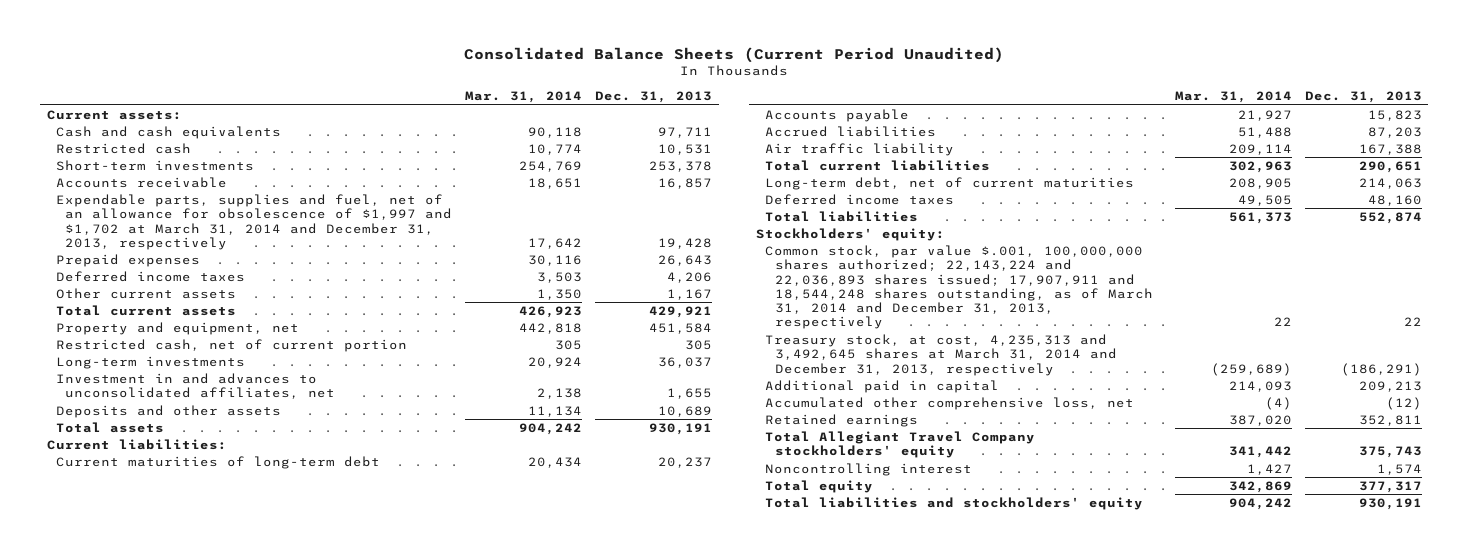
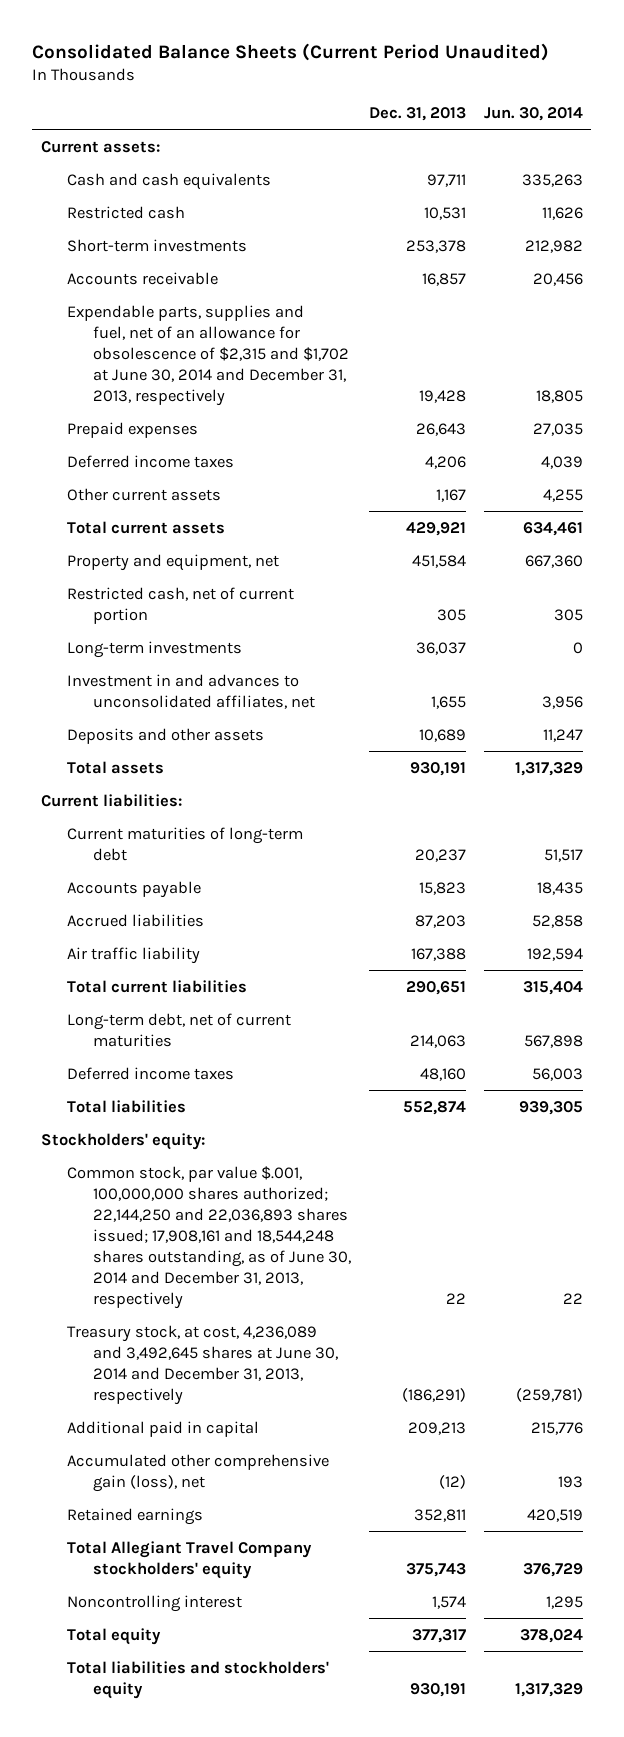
[465,91,583,104] Mar. 31, 2014 -> none
none -> [483,106,583,121] Jun. 30, 2014
[55,193,453,250] Expendable parts, supplies and fuel, net of an allowance for obsolescence of $1,997 and $1,702 at March 31, 2014 and December 31, 2013, respectively -> [67,304,350,406] Expendable parts, supplies and fuel, net of an allowance for obsolescence of $2,315 and $1,702 at June 30, 2014 and December 31, 2013, respectively
[765,244,1153,330] Common stock, par value $.001, 100,000,000 shares authorized; 22,143,224 and 22,036,893 shares issued; 17,907,911 and 18,544,248 shares outstanding, as of March 31, 2014 and December 31, 2013, respectively -> [67,1165,352,1309] Common stock, par value $.001, 100,000,000 shares authorized; 22,144,250 and 22,036,893 shares issued; 17,908,161 and 18,544,248 shares outstanding, as of June 30, 2014 and December 31, 2013, respectively
[765,333,1117,376] Treasury stock, at cost, 4,235,313 and 3,492,645 shares at March 31, 2014 and December 31, 2013, respectively -> [67,1324,339,1405] Treasury stock, at cost, 4,236,089 and 3,492,645 shares at June 30, 2014 and December 31, 2013, respectively
[765,396,1135,410] Accumulated other comprehensive loss, net -> [67,1453,330,1492] Accumulated other comprehensive gain (loss), net

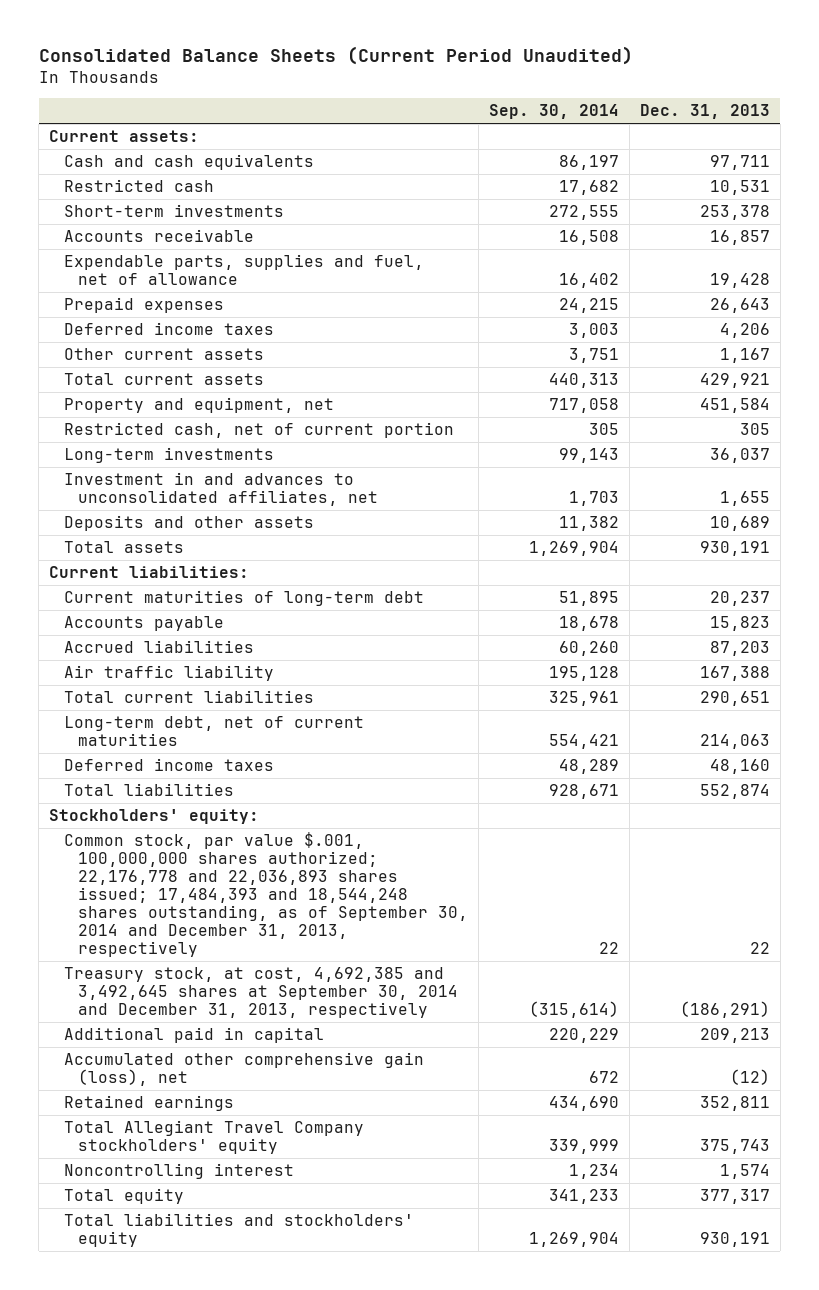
[483,106,583,121] Jun. 30, 2014 -> none
none -> [489,104,620,120] Sep. 30, 2014
[67,304,350,406] Expendable parts, supplies and fuel, net of an allowance for obsolescence of $2,315 and $1,702 at June 30, 2014 and December 31, 2013, respectively -> [63,254,424,286] Expendable parts, supplies and fuel, net of allowance
[67,1165,352,1309] Common stock, par value $.001, 100,000,000 shares authorized; 22,144,250 and 22,036,893 shares issued; 17,908,161 and 18,544,248 shares outstanding, as of June 30, 2014 and December 31, 2013, respectively -> [63,832,469,957] Common stock, par value $.001, 100,000,000 shares authorized; 22,176,778 and 22,036,893 shares issued; 17,484,393 and 18,544,248 shares outstanding, as of September 30, 2014 and December 31, 2013, respectively
[67,1324,339,1405] Treasury stock, at cost, 4,236,089 and 3,492,645 shares at June 30, 2014 and December 31, 2013, respectively -> [63,967,459,1019] Treasury stock, at cost, 4,692,385 and 3,492,645 shares at September 30, 2014 and December 31, 2013, respectively

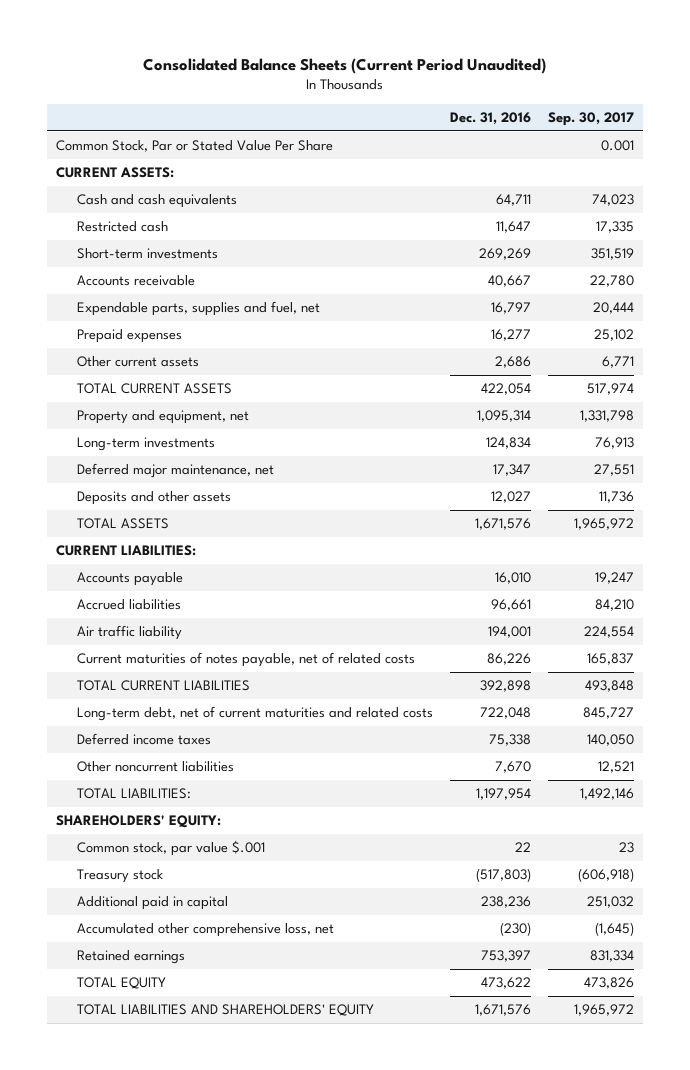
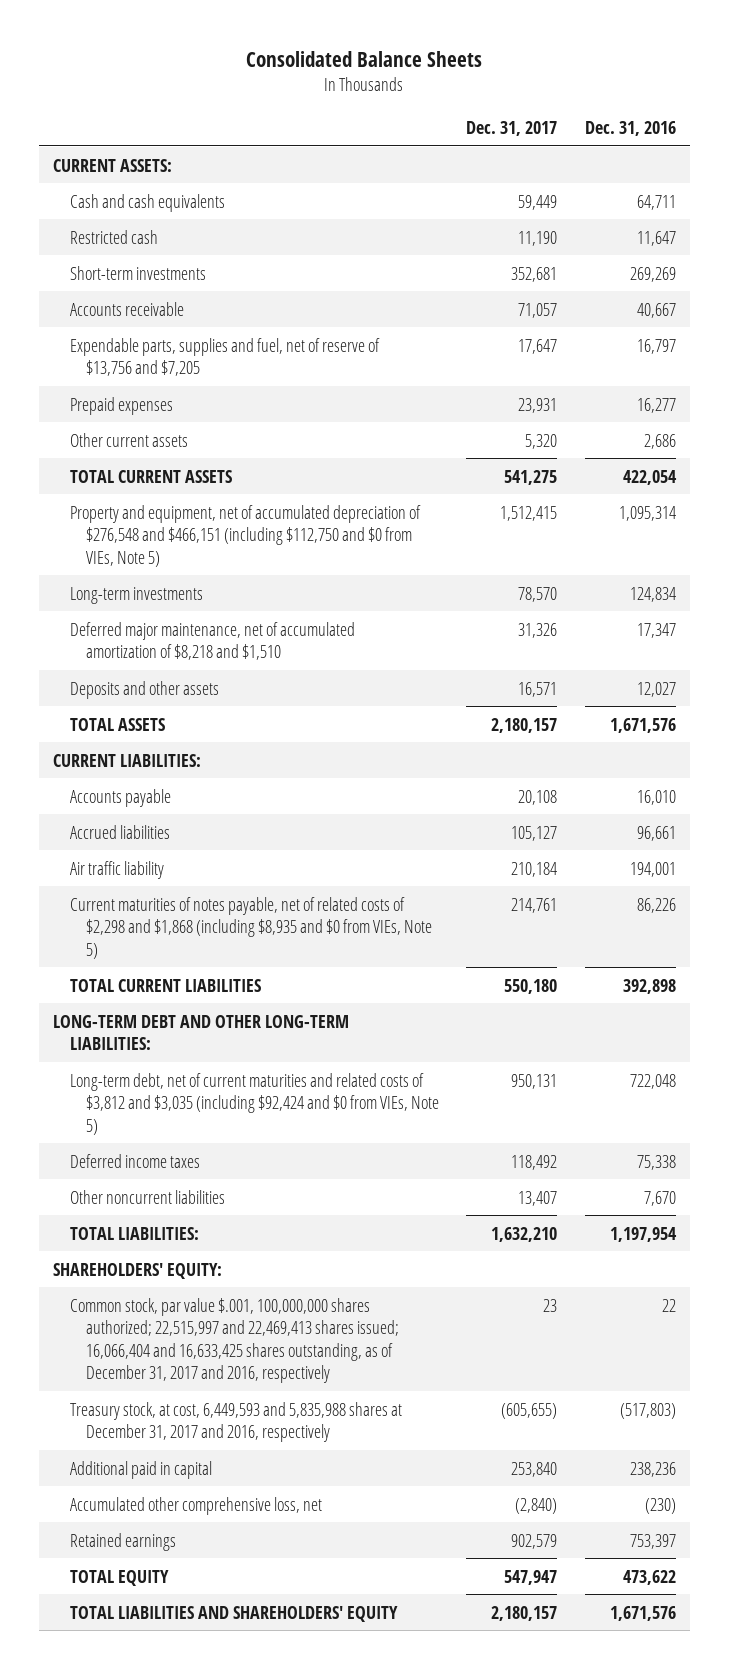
[142,57,546,74] Consolidated Balance Sheets (Current Period Unaudited) -> [246,51,483,68] Consolidated Balance Sheets
[548,111,635,126] Sep. 30, 2017 -> none
none -> [466,120,558,136] Dec. 31, 2017
[55,140,333,153] Common Stock, Par or Stated Value Per Share -> none
[76,301,320,317] Expendable parts, supplies and fuel, net -> [69,337,380,377] Expendable parts, supplies and fuel, net of reserve of $13,756 and $7,205
[76,410,249,425] Property and equipment, net -> [69,504,421,567] Property and equipment, net of accumulated depreciation of $276,548 and $466,151 (including $112,750 and $0 from VIEs, Note 5)
[76,463,274,479] Deferred major maintenance, net -> [69,621,355,661] Deferred major maintenance, net of accumulated amortization of $8,218 and $1,510
[76,652,415,668] Current maturities of notes payable, net of related costs -> [69,896,432,959] Current maturities of notes payable, net of related costs of $2,298 and $1,868 (including $8,935 and $0 from VIEs, Note 5)
none -> [53,1014,350,1051] LONG-TERM DEBT AND OTHER LONG-TERM LIABILITIES:
[76,706,433,722] Long-term debt, net of current maturities and related costs -> [69,1072,439,1135] Long-term debt, net of current maturities and related costs of $3,812 and $3,035 (including $92,424 and $0 from VIEs, Note 5)
[76,840,265,857] Common stock, par value $.001 -> [69,1297,399,1384] Common stock, par value $.001, 100,000,000 shares authorized; 22,515,997 and 22,469,413 shares issued; 16,066,404 and 16,633,425 shares outstanding, as of December 31, 2017 and 2016, respectively
[76,869,163,884] Treasury stock -> [69,1401,402,1443] Treasury stock, at cost, 6,449,593 and 5,835,988 shares at December 31, 2017 and 2016, respectively

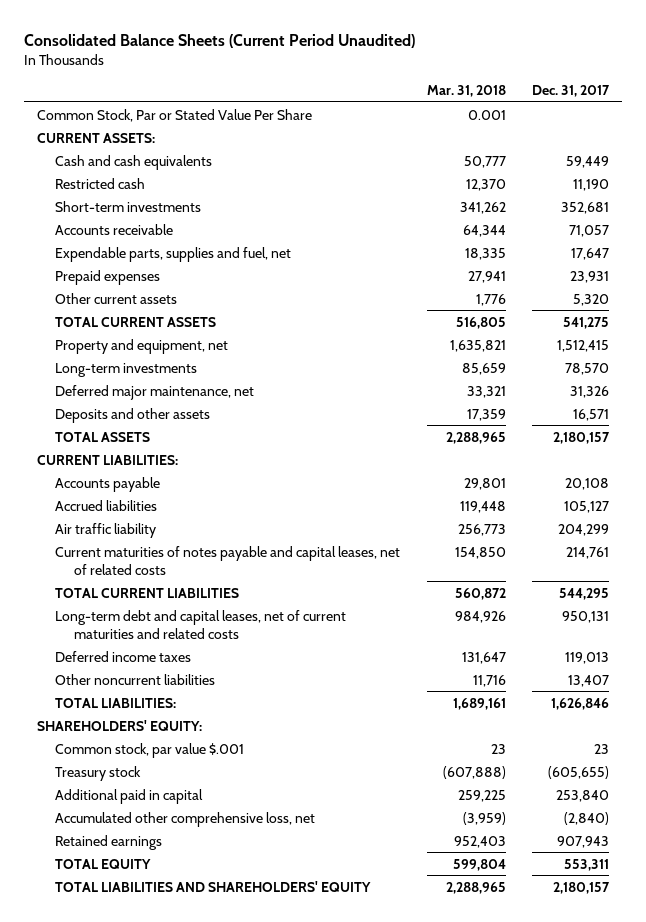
[246,51,483,68] Consolidated Balance Sheets -> [23,33,415,48] Consolidated Balance Sheets (Current Period Unaudited)
[584,120,676,136] Dec. 31, 2016 -> none
none -> [426,85,506,98] Mar. 31, 2018
none -> [37,108,313,122] Common Stock, Par or Stated Value Per Share
[69,337,380,377] Expendable parts, supplies and fuel, net of reserve of $13,756 and $7,205 -> [55,246,292,262] Expendable parts, supplies and fuel, net
[69,504,421,567] Property and equipment, net of accumulated depreciation of $276,548 and $466,151 (including $112,750 and $0 from VIEs, Note 5) -> [55,338,229,354] Property and equipment, net
[69,621,355,661] Deferred major maintenance, net of accumulated amortization of $8,218 and $1,510 -> [55,384,255,400] Deferred major maintenance, net
[53,1014,350,1051] LONG-TERM DEBT AND OTHER LONG-TERM LIABILITIES: -> none
[511,861,558,877] 210,184 -> [558,523,610,536] 204,299
[69,896,432,959] Current maturities of notes payable, net of related costs of $2,298 and $1,868 (including $8,935 and $0 from VIEs, Note 5) -> [55,545,401,575] Current maturities of notes payable and capital leases, net of related costs
[504,978,558,994] 550,180 -> [559,587,610,600] 544,295
[69,1072,439,1135] Long-term debt, net of current maturities and related costs of $3,812 and $3,035 (including $92,424 and $0 from VIEs, Note 5) -> [55,609,347,639] Long-term debt and capital leases, net of current maturities and related costs
[511,1154,558,1170] 118,492 -> [565,651,610,664] 119,013
[491,1226,558,1242] 1,632,210 -> [551,697,610,710] 1,626,846
[69,1297,399,1384] Common stock, par value $.001, 100,000,000 shares authorized; 22,515,997 and 22,469,413 shares issued; 16,066,404 and 16,633,425 shares outstanding, as of December 31, 2017 and 2016, respectively -> [55,742,245,758] Common stock, par value $.001
[69,1401,402,1443] Treasury stock, at cost, 6,449,593 and 5,835,988 shares at December 31, 2017 and 2016, respectively -> [55,765,142,781] Treasury stock
[511,1533,558,1549] 902,579 -> [557,835,610,848] 907,943
[504,1569,558,1585] 547,947 -> [564,858,610,871] 553,311

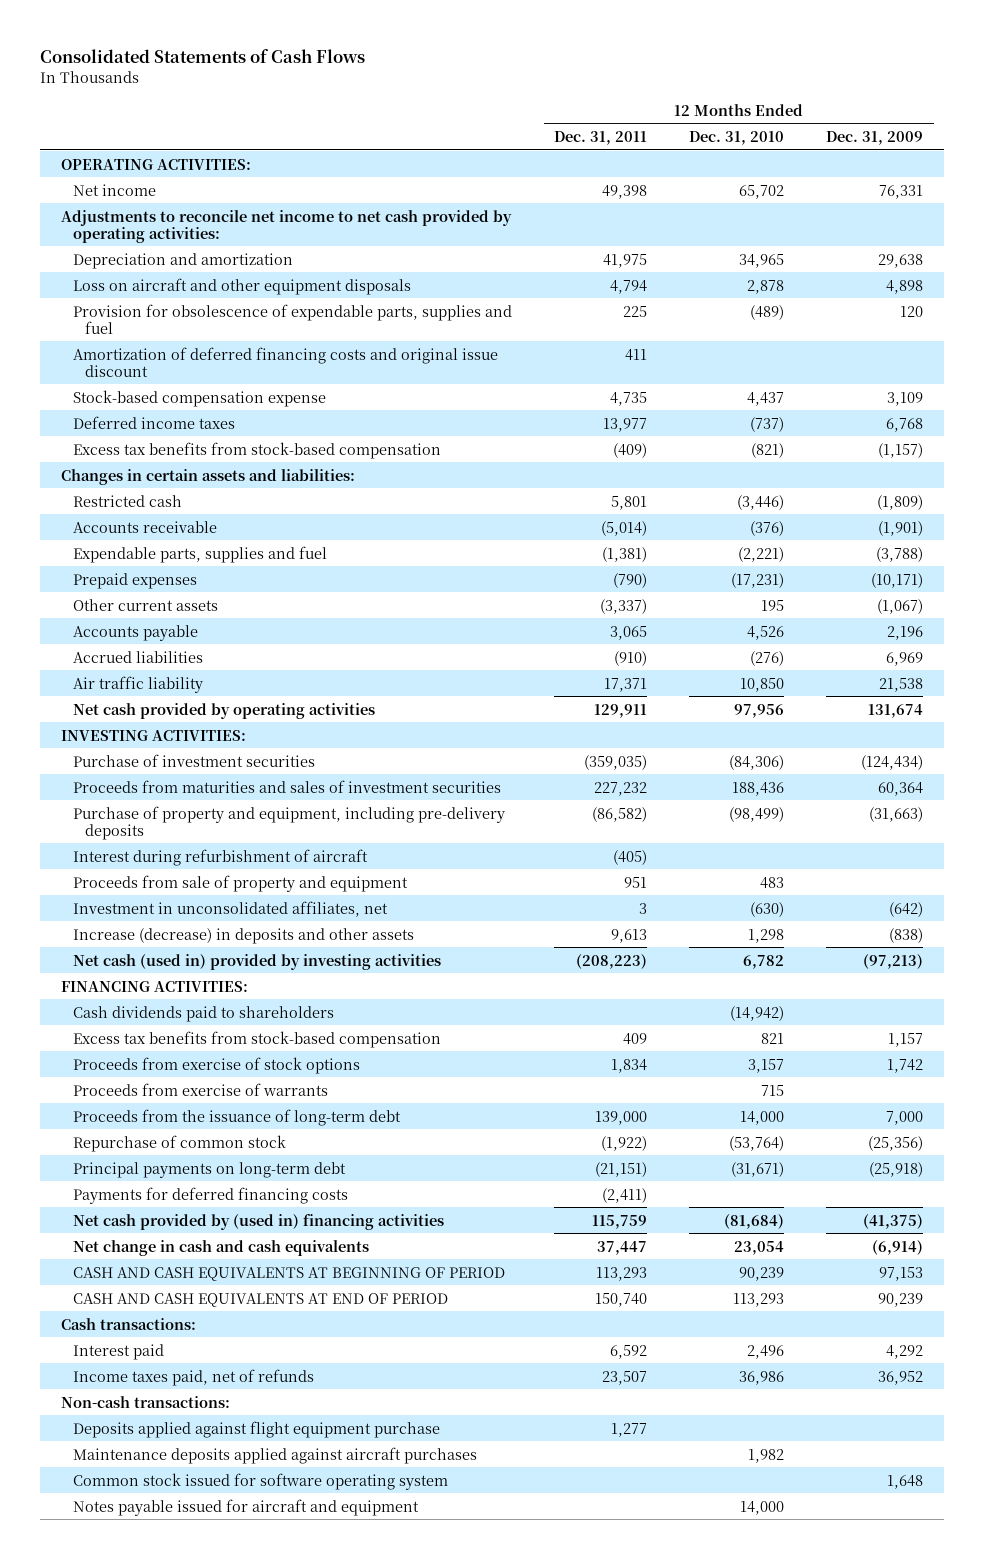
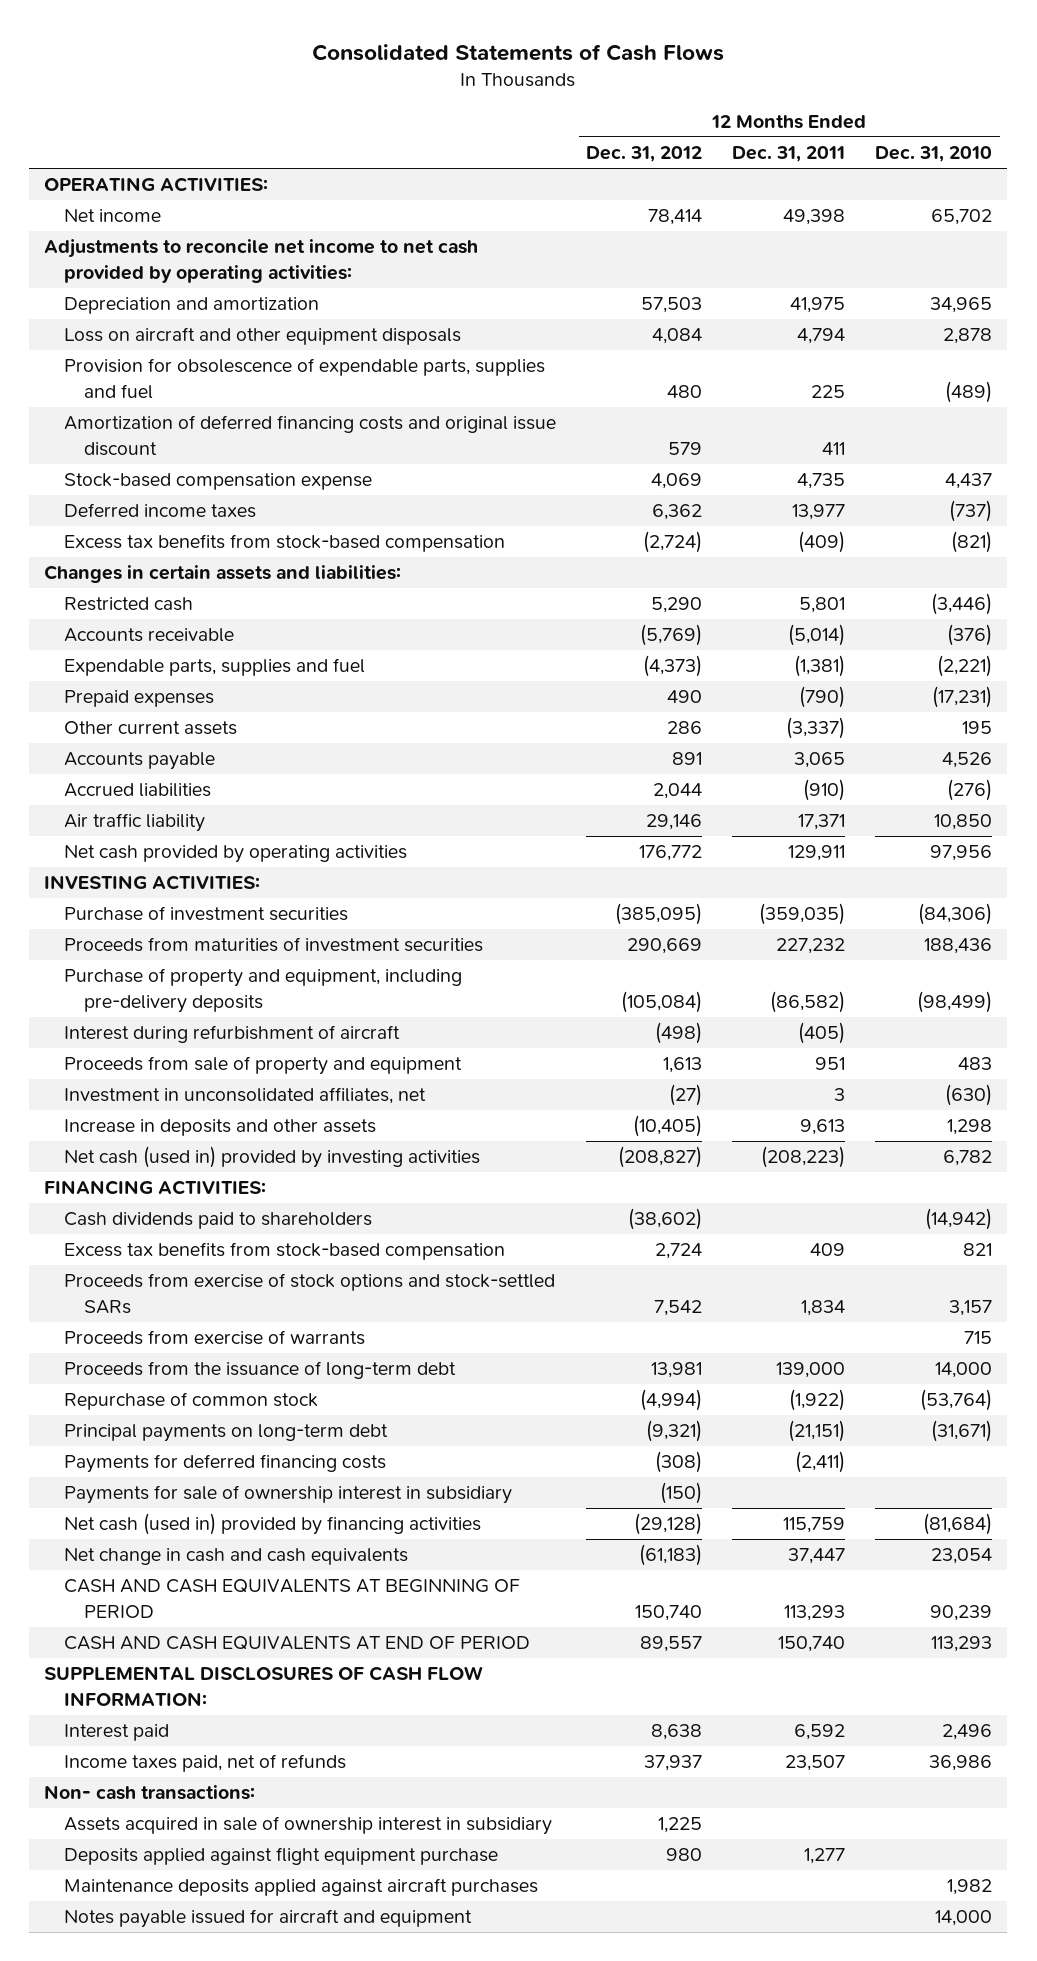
[826,131,924,146] Dec. 31, 2009 -> none
none -> [586,146,703,163] Dec. 31, 2012
[73,779,502,793] Proceeds from maturities and sales of investment securities -> [64,937,484,953] Proceeds from maturities of investment securities
[73,927,415,944] Increase (decrease) in deposits and other assets -> [64,1119,377,1137] Increase in deposits and other assets
[73,1056,361,1074] Proceeds from exercise of stock options -> [64,1273,556,1314] Proceeds from exercise of stock options and stock-settled SARs
none -> [64,1485,513,1505] Payments for sale of ownership interest in subsidiary
[73,1213,445,1230] Net cash provided by (used in) financing activities -> [64,1513,482,1536] Net cash (used in) provided by financing activities
[61,1317,197,1330] Cash transactions: -> none
none -> [44,1666,484,1706] SUPPLEMENTAL DISCLOSURES OF CASH FLOW INFORMATION:
[61,1395,231,1408] Non-cash transactions: -> [44,1785,256,1801] Non- cash transactions:
none -> [64,1816,553,1836] Assets acquired in sale of ownership interest in subsidiary
[73,1472,449,1490] Common stock issued for software operating system -> none

